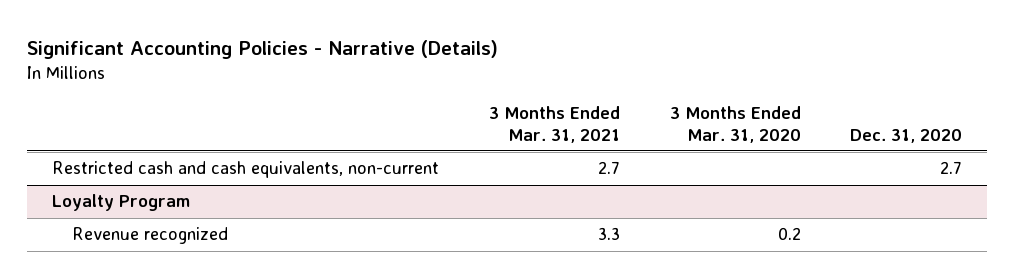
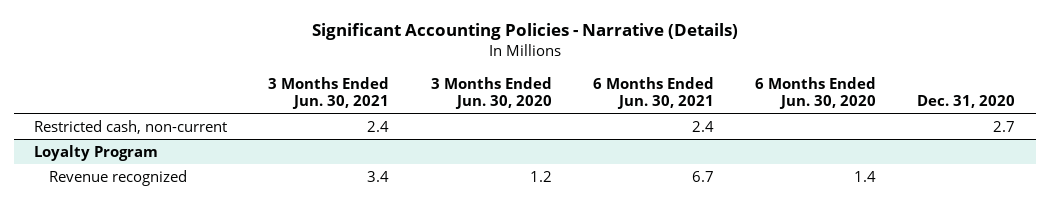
[488,106,620,143] 3 Months Ended Mar. 31, 2021 -> none
[669,106,801,143] 3 Months Ended Mar. 31, 2020 -> none
none -> [268,76,390,110] 3 Months Ended Jun. 30, 2021
none -> [430,76,552,110] 3 Months Ended Jun. 30, 2020
none -> [592,76,714,110] 6 Months Ended Jun. 30, 2021
none -> [755,76,877,110] 6 Months Ended Jun. 30, 2020
[52,161,440,179] Restricted cash and cash equivalents, non-current -> [34,119,228,134] Restricted cash, non-current

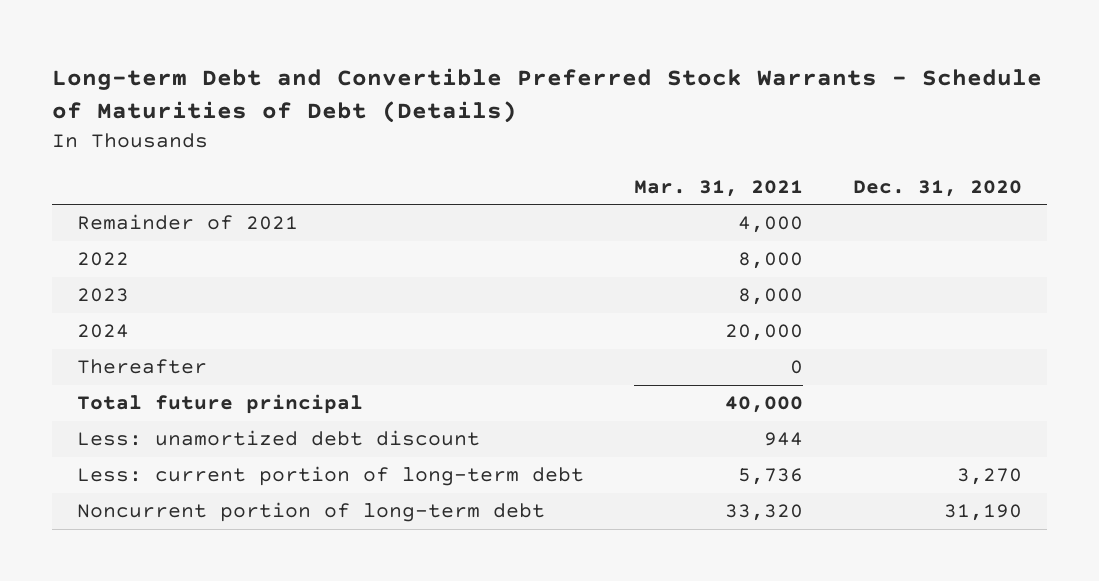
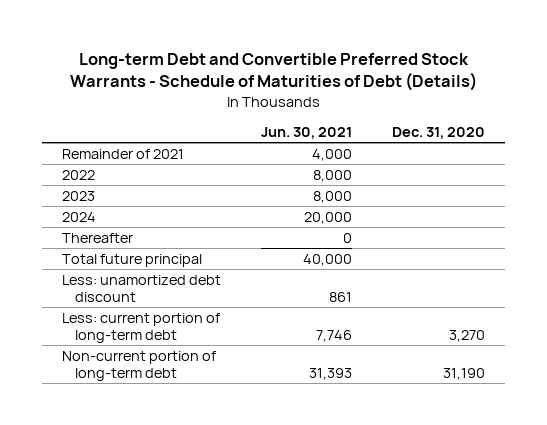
[633,179,803,197] Mar. 31, 2021 -> none
none -> [261,126,353,139] Jun. 30, 2021
[76,502,545,523] Noncurrent portion of long-term debt -> [62,350,217,381] Non-current portion of long-term debt

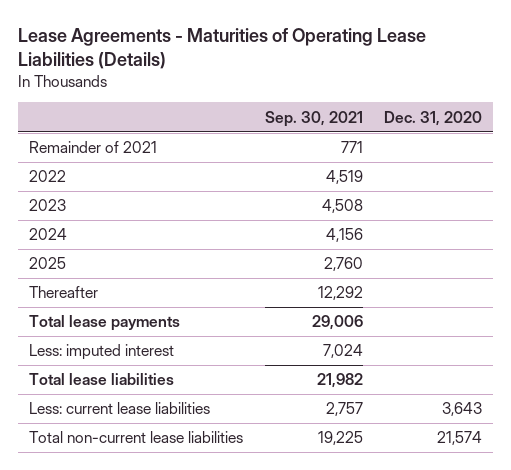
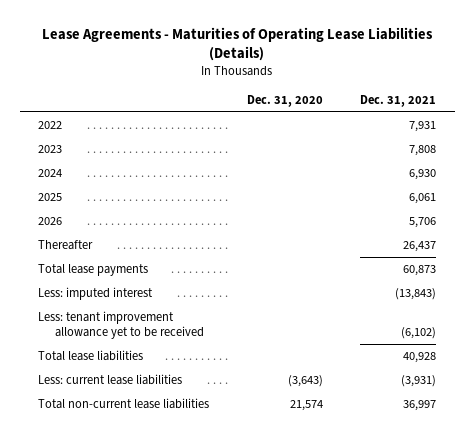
[264,110,363,127] Sep. 30, 2021 -> none
none -> [360,94,437,107] Dec. 31, 2021
[28,141,157,154] Remainder of 2021 -> none
none -> [38,217,63,226] 2026
none -> [38,311,204,340] Less: tenant improvement allowance yet to be received
[442,402,483,417] 3,643 -> [287,375,323,388] (3,643)

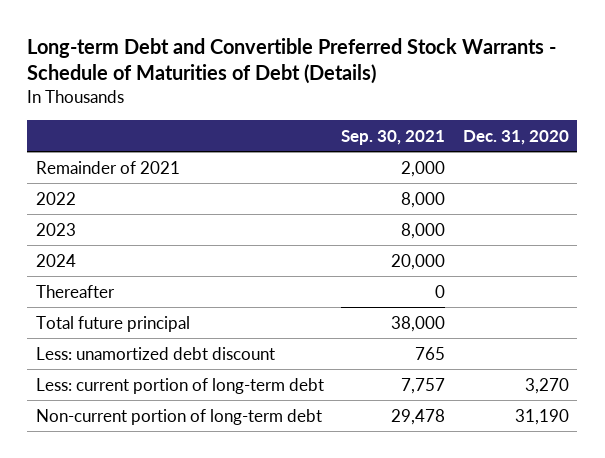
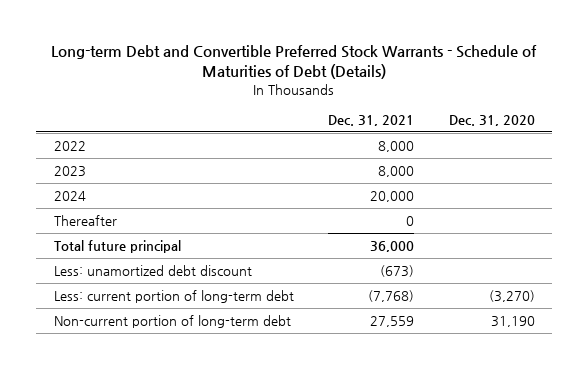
[341,129,446,145] Sep. 30, 2021 -> none
none -> [328,114,415,126] Dec. 31, 2021
[35,160,180,174] Remainder of 2021 -> none
[524,377,569,394] 3,270 -> [488,290,535,303] (3,270)

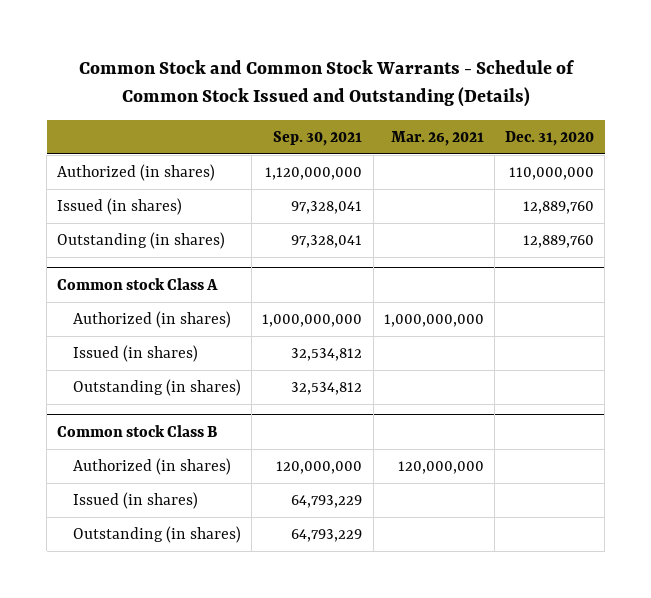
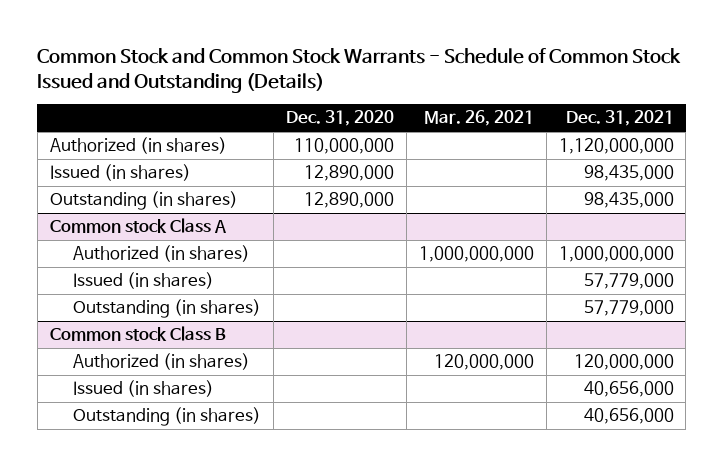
[273,130,363,146] Sep. 30, 2021 -> none
none -> [565,110,674,127] Dec. 31, 2021
[522,201,594,215] 12,889,760 -> [304,165,395,182] 12,890,000
[522,235,594,249] 12,889,760 -> [304,192,395,209] 12,890,000

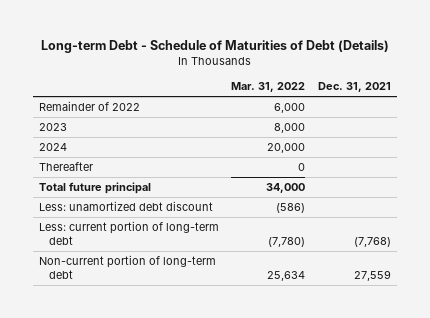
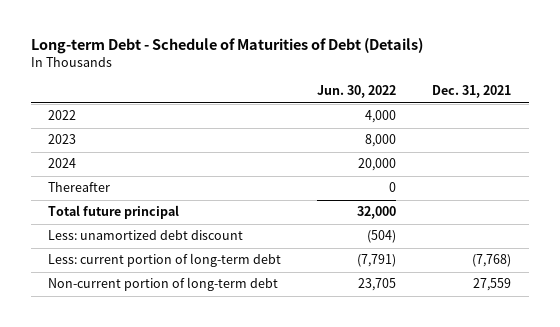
[231,82,306,93] Mar. 31, 2022 -> none
none -> [317,85,397,99] Jun. 30, 2022
[39,101,141,112] Remainder of 2022 -> [48,110,77,121] 2022

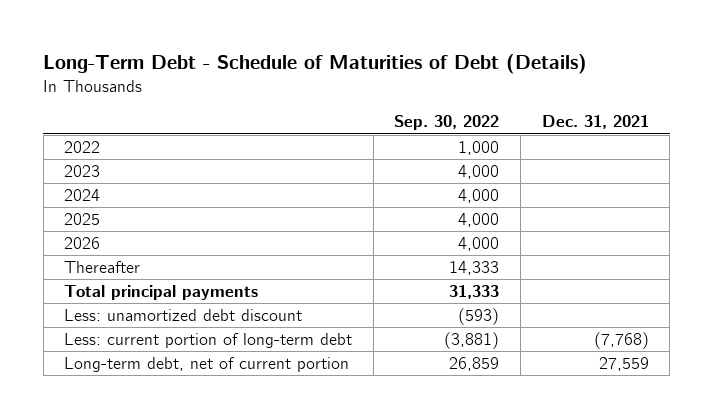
[30,37,423,54] Long-term Debt - Schedule of Maturities of Debt (Details) -> [43,54,588,75] Long-Term Debt - Schedule of Maturities of Debt (Details)
[317,85,397,99] Jun. 30, 2022 -> none
none -> [394,115,500,131] Sep. 30, 2022
none -> [64,213,101,226] 2025
none -> [64,237,101,250] 2026
[48,205,180,220] Total future principal -> [64,285,259,301] Total principal payments
[48,277,279,292] Non-current portion of long-term debt -> [64,357,350,373] Long-term debt, net of current portion

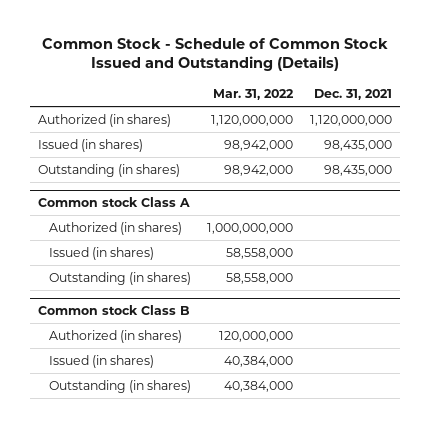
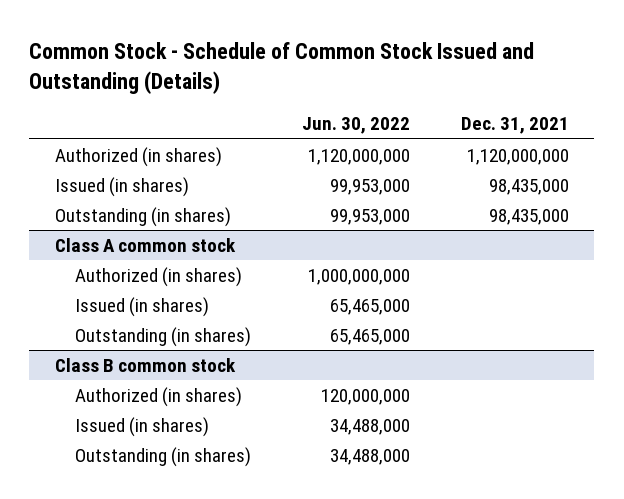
[213,88,295,100] Mar. 31, 2022 -> none
none -> [301,117,410,135] Jun. 30, 2022
[37,197,190,208] Common stock Class A -> [54,238,236,253] Class A common stock
[37,305,190,316] Common stock Class B -> [54,358,236,373] Class B common stock

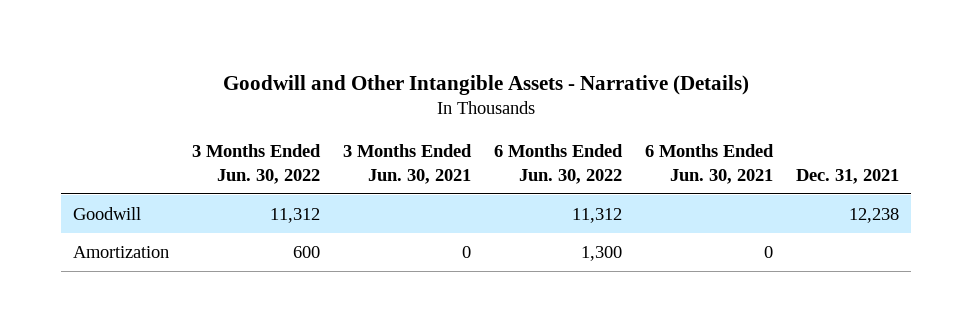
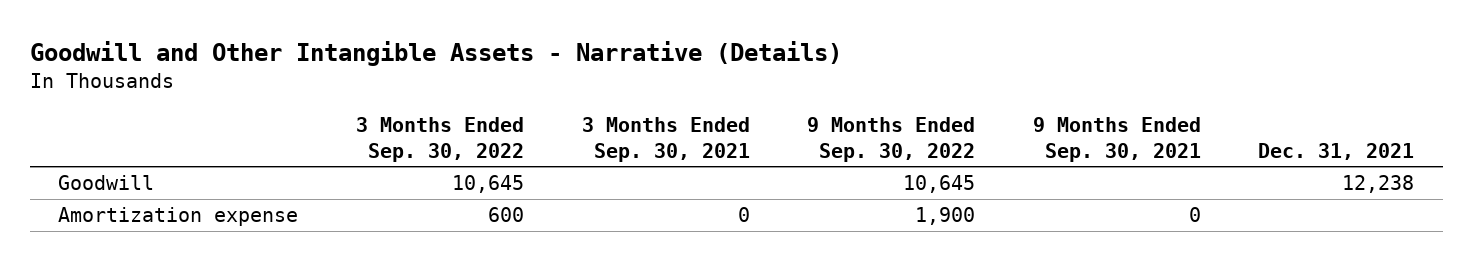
[191,144,321,184] 3 Months Ended Jun. 30, 2022 -> none
[343,144,473,184] 3 Months Ended Jun. 30, 2021 -> none
[494,144,624,184] 6 Months Ended Jun. 30, 2022 -> none
[645,144,775,184] 6 Months Ended Jun. 30, 2021 -> none
none -> [355,116,524,162] 3 Months Ended Sep. 30, 2022
none -> [581,116,750,162] 3 Months Ended Sep. 30, 2021
none -> [807,116,976,162] 9 Months Ended Sep. 30, 2022
none -> [1032,116,1201,162] 9 Months Ended Sep. 30, 2021
[72,245,169,258] Amortization -> [58,207,299,227] Amortization expense

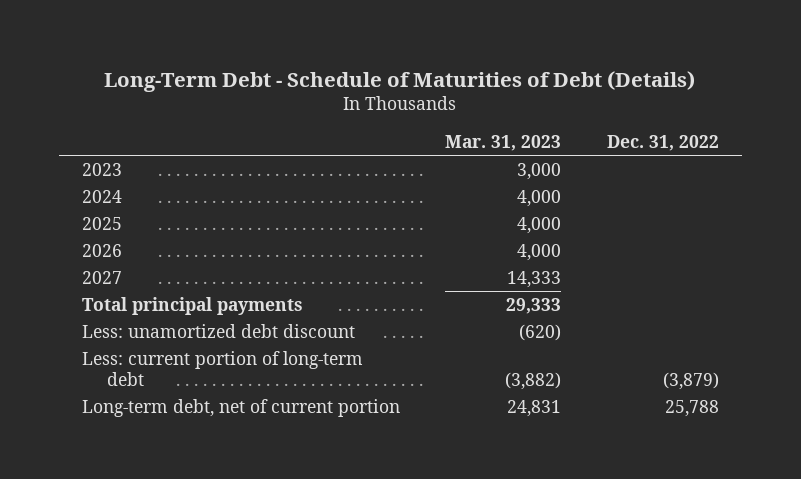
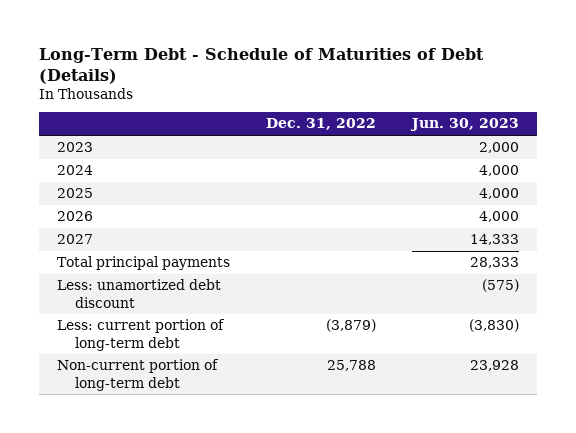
[445,135,562,152] Mar. 31, 2023 -> none
none -> [409,118,519,132] Jun. 30, 2023
[81,398,400,417] Long-term debt, net of current portion -> [56,359,219,391] Non-current portion of long-term debt

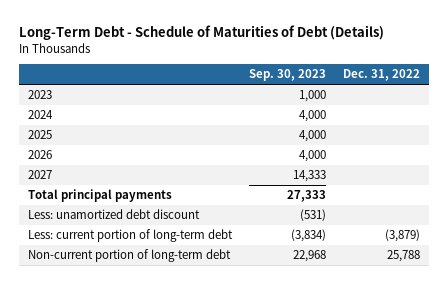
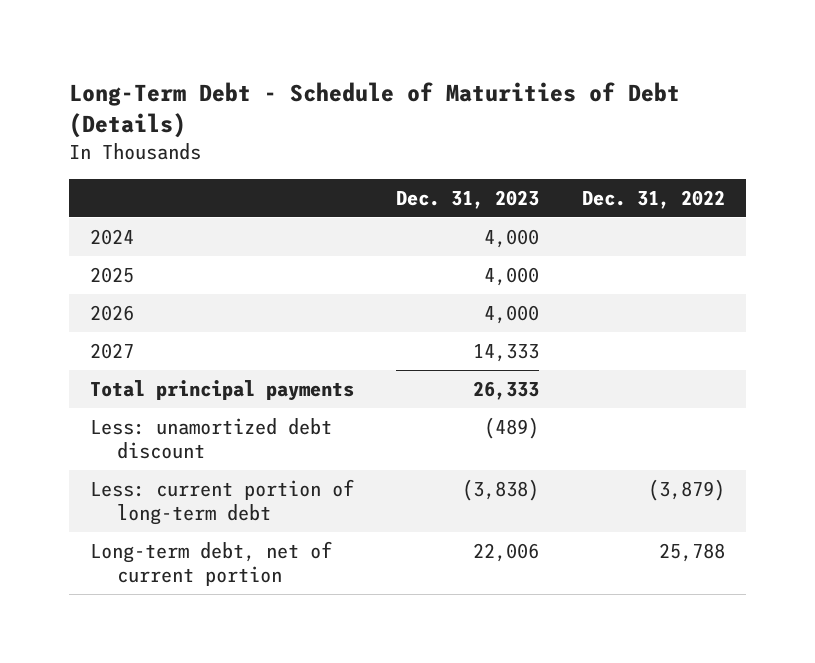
[249,69,327,82] Sep. 30, 2023 -> none
none -> [396,190,540,210] Dec. 31, 2023
[28,90,53,100] 2023 -> none
[28,249,232,263] Non-current portion of long-term debt -> [90,540,333,587] Long-term debt, net of current portion

